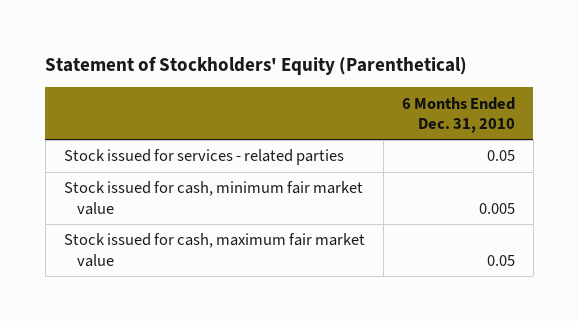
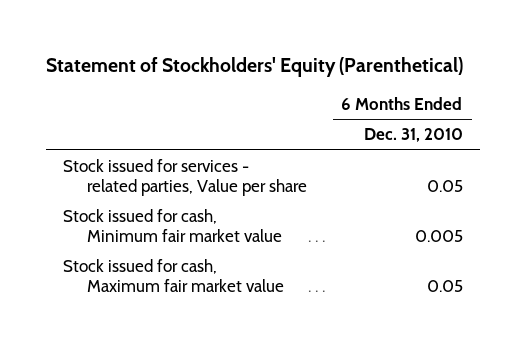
[63,149,344,166] Stock issued for services - related parties -> [63,159,308,196] Stock issued for services - related parties, Value per share
[63,181,363,215] Stock issued for cash, minimum fair market value -> [63,209,283,242] Stock issued for cash, Minimum fair market value
[63,233,365,267] Stock issued for cash, maximum fair market value -> [63,259,285,292] Stock issued for cash, Maximum fair market value

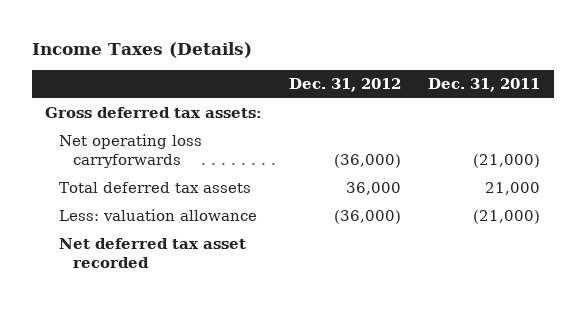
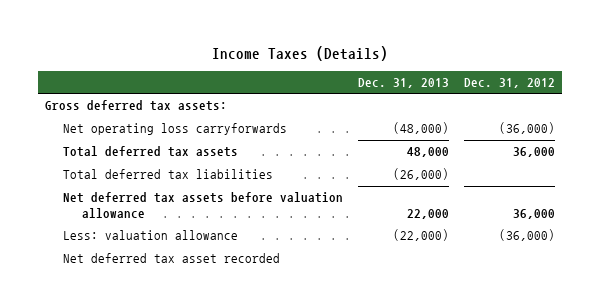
[428,78,541,93] Dec. 31, 2011 -> none
none -> [357,78,449,89] Dec. 31, 2013
none -> [63,169,274,180] Total deferred tax liabilities
none -> [63,192,344,219] Net deferred tax assets before valuation allowance

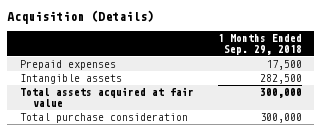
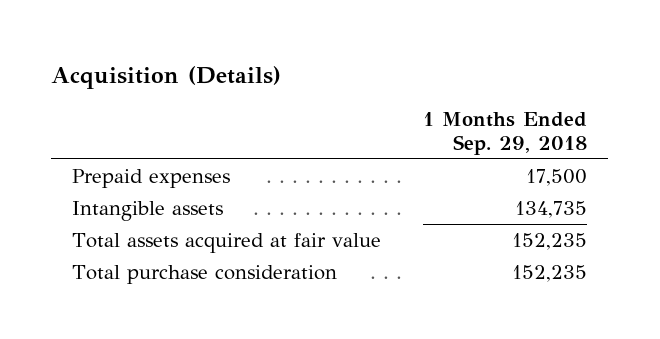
[259,74,302,85] 282,500 -> [515,200,588,218] 134,735
[259,88,302,99] 300,000 -> [512,232,588,250] 152,235
[259,113,302,124] 300,000 -> [512,264,588,282] 152,235

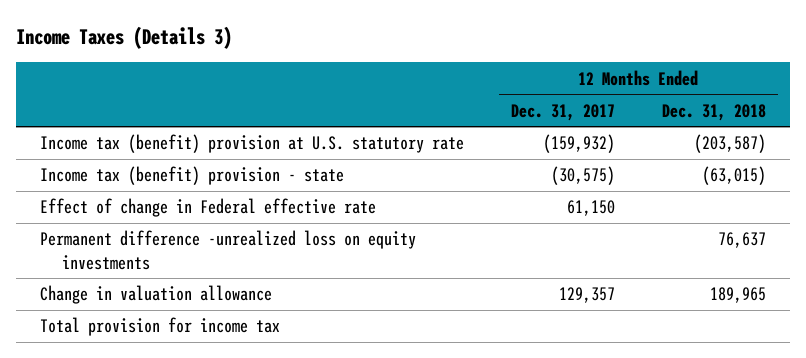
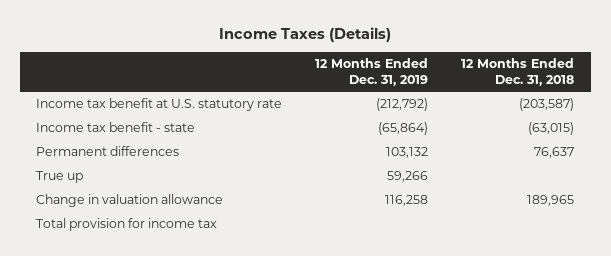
[16,26,233,50] Income Taxes (Details 3) -> [219,27,392,43] Income Taxes (Details)
[510,103,615,121] Dec. 31, 2017 -> none
none -> [315,58,429,87] 12 Months Ended Dec. 31, 2019
[39,198,376,218] Effect of change in Federal effective rate -> none
[39,134,464,154] Income tax (benefit) provision at U.S. statutory rate -> [36,98,283,112] Income tax benefit at U.S. statutory rate
[39,166,344,186] Income tax (benefit) provision - state -> [36,122,196,133] Income tax benefit - state
[39,230,416,270] Permanent difference -unrealized loss on equity investments -> [36,146,180,157] Permanent differences
none -> [36,171,84,184] True up

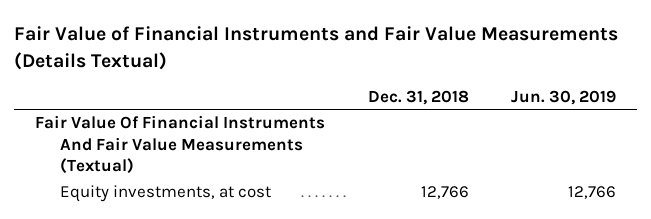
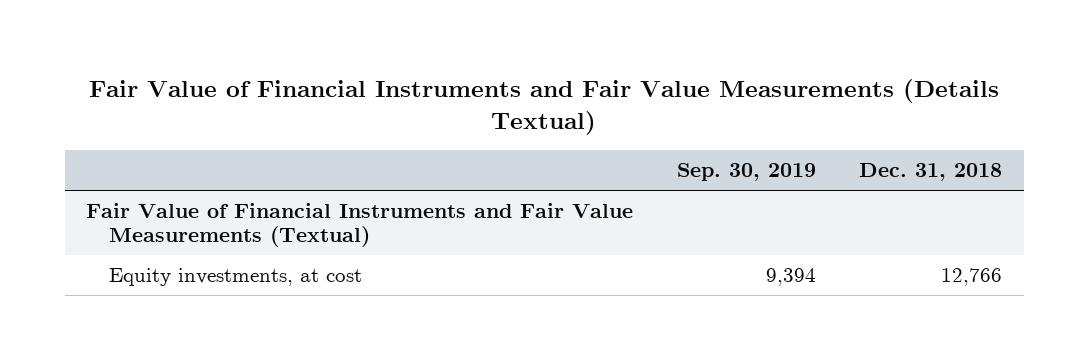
[511,89,617,105] Jun. 30, 2019 -> none
none -> [676,163,816,182] Sep. 30, 2019
[35,115,326,175] Fair Value Of Financial Instruments And Fair Value Measurements (Textual) -> [86,203,634,248] Fair Value of Financial Instruments and Fair Value Measurements (Textual)

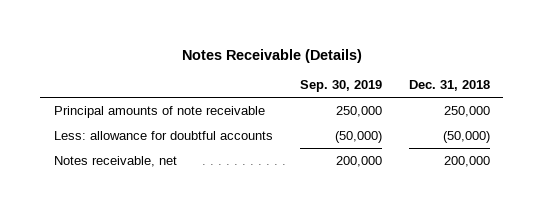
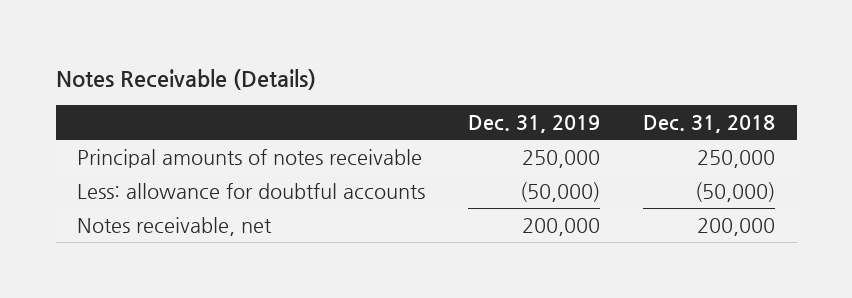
[299,80,382,93] Sep. 30, 2019 -> none
none -> [468,114,601,133] Dec. 31, 2019
[53,105,265,118] Principal amounts of note receivable -> [77,148,423,168] Principal amounts of notes receivable

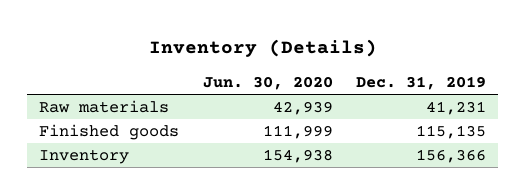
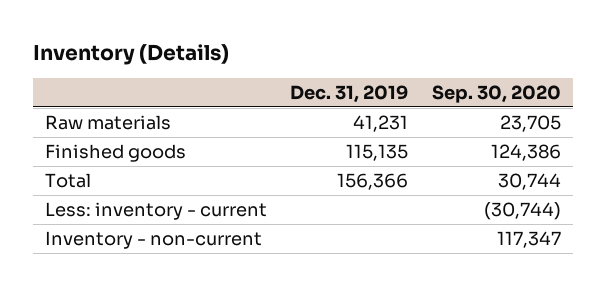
[202,76,333,91] Jun. 30, 2020 -> none
none -> [432,84,562,103] Sep. 30, 2020
[38,148,129,164] Inventory -> [44,172,91,188] Total
none -> [44,201,267,220] Less: inventory - current
none -> [44,230,262,249] Inventory - non-current

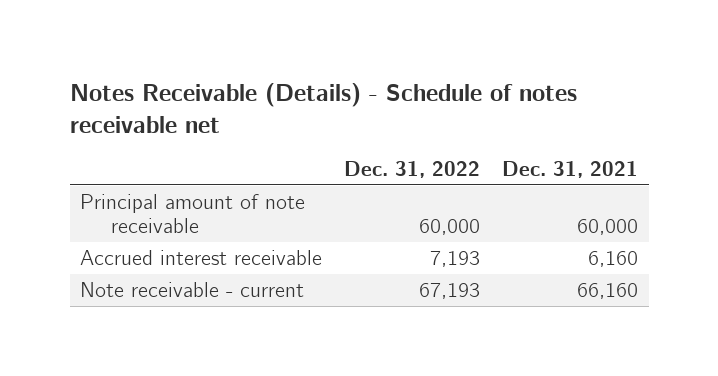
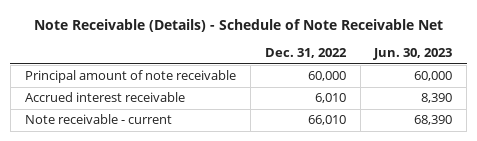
[69,83,577,133] Notes Receivable (Details) - Schedule of notes receivable net -> [33,18,443,32] Note Receivable (Details) - Schedule of Note Receivable Net
[501,160,638,178] Dec. 31, 2021 -> none
none -> [373,48,453,61] Jun. 30, 2023
[430,250,481,267] 7,193 -> [314,93,346,104] 6,010
[419,282,481,299] 67,193 -> [307,115,346,126] 66,010

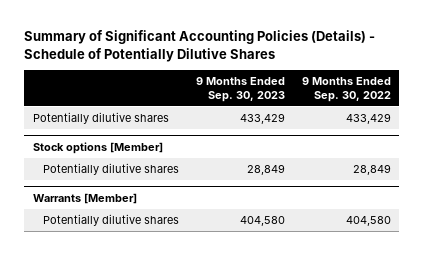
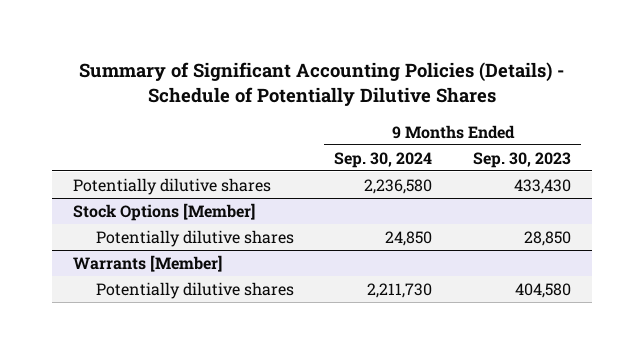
[301,76,391,102] 9 Months Ended Sep. 30, 2022 -> none
none -> [334,151,433,168] Sep. 30, 2024
[239,113,285,125] 433,429 -> [514,178,572,194] 433,430
[32,141,163,154] Stock options [Member] -> [72,202,255,221] Stock Options [Member]
[246,164,285,176] 28,849 -> [524,230,572,246] 28,850

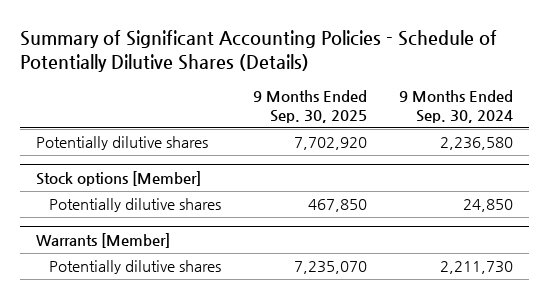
[78,62,564,107] Summary of Significant Accounting Policies (Details) - Schedule of Potentially Dilutive Shares -> [20,29,498,72] Summary of Significant Accounting Policies - Schedule of Potentially Dilutive Shares (Details)
[473,151,572,168] Sep. 30, 2023 -> none
none -> [253,90,368,124] 9 Months Ended Sep. 30, 2025
[72,202,255,221] Stock Options [Member] -> [36,170,202,186] Stock options [Member]

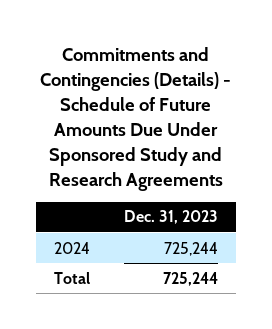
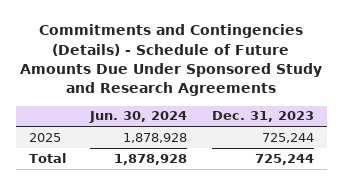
none -> [89,111,188,124] Jun. 30, 2024
[53,241,90,254] 2024 -> [28,132,61,142] 2025

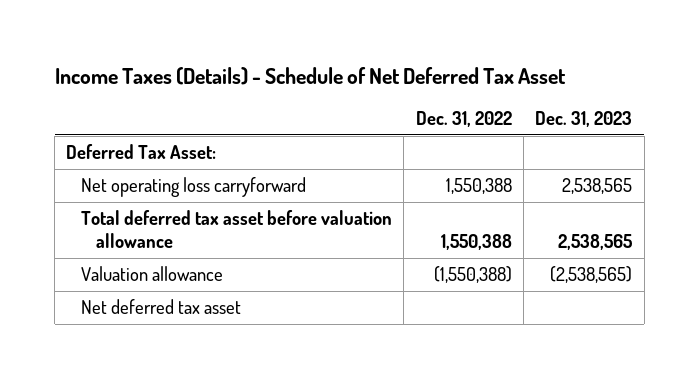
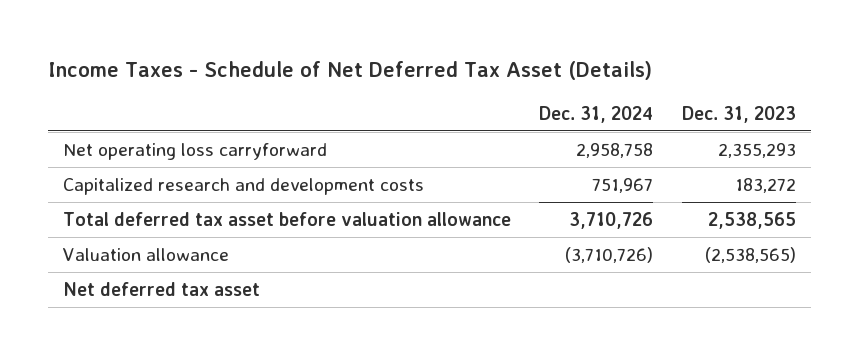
[54,66,566,85] Income Taxes (Details) - Schedule of Net Deferred Tax Asset -> [48,61,653,81] Income Taxes - Schedule of Net Deferred Tax Asset (Details)
[415,111,512,128] Dec. 31, 2022 -> none
none -> [539,105,654,123] Dec. 31, 2024
[66,144,217,160] Deferred Tax Asset: -> none
[562,178,633,195] 2,538,565 -> [718,142,797,158] 2,355,293
none -> [62,177,424,195] Capitalized research and development costs

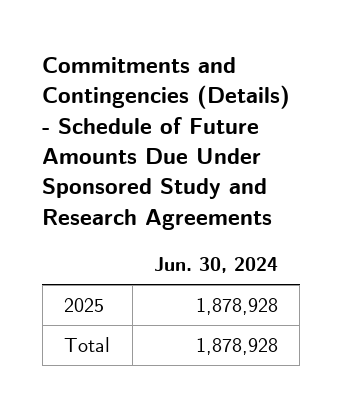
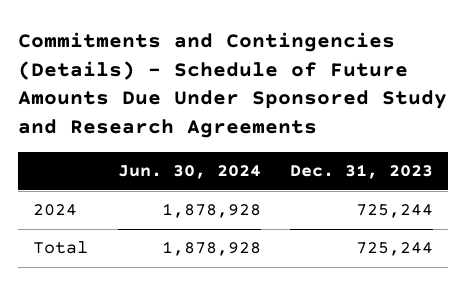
none -> [290,164,434,180] Dec. 31, 2023
[64,297,105,312] 2025 -> [32,204,77,217] 2024

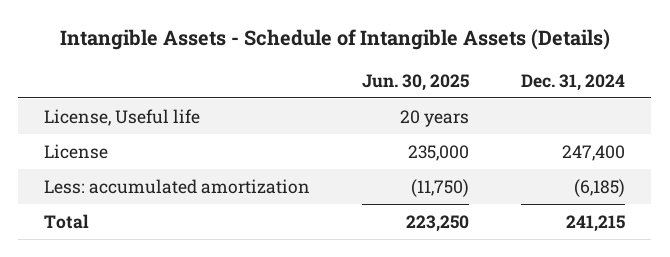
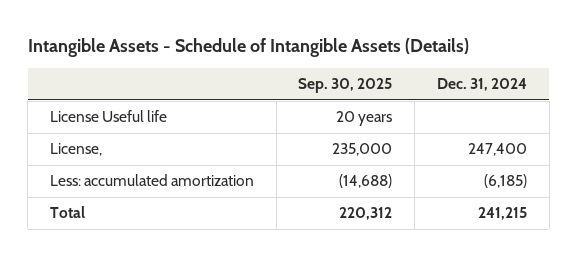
[362,73,470,91] Jun. 30, 2025 -> none
none -> [298,78,393,94] Sep. 30, 2025
[44,108,201,126] License, Useful life -> [50,110,168,123] License Useful life
[44,143,109,159] License -> [50,143,103,157] License,

